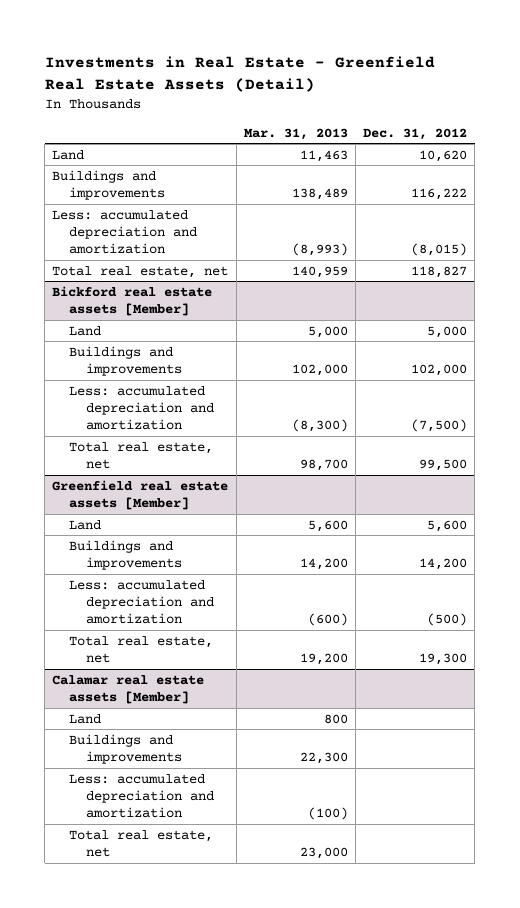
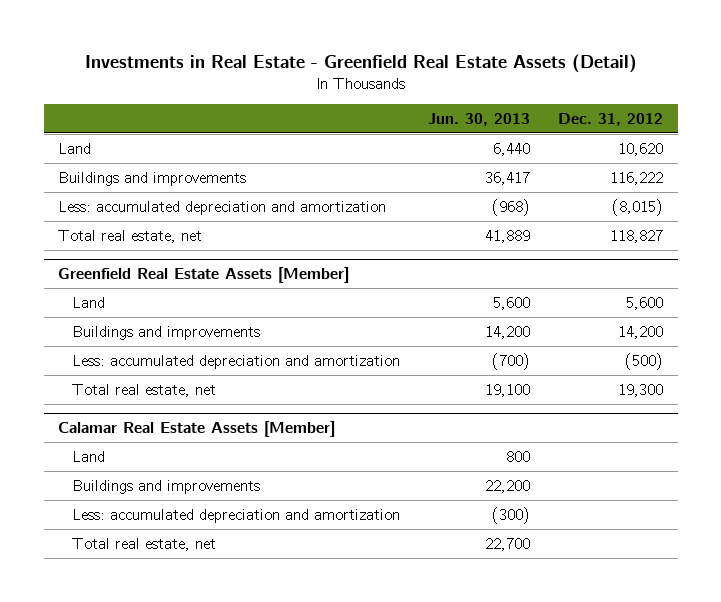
[243,127,348,140] Mar. 31, 2013 -> none
none -> [428,112,531,126] Jun. 30, 2013
[52,285,213,317] Bickford real estate assets [Member] -> none
[69,325,102,336] Land -> none
[69,345,182,377] Buildings and improvements -> none
[69,385,214,431] Less: accumulated depreciation and amortization -> none
[69,441,214,470] Total real estate, net -> none
[52,479,229,511] Greenfield real estate assets [Member] -> [57,266,349,283] Greenfield Real Estate Assets [Member]
[52,674,205,705] Calamar real estate assets [Member] -> [57,420,335,437] Calamar Real Estate Assets [Member]

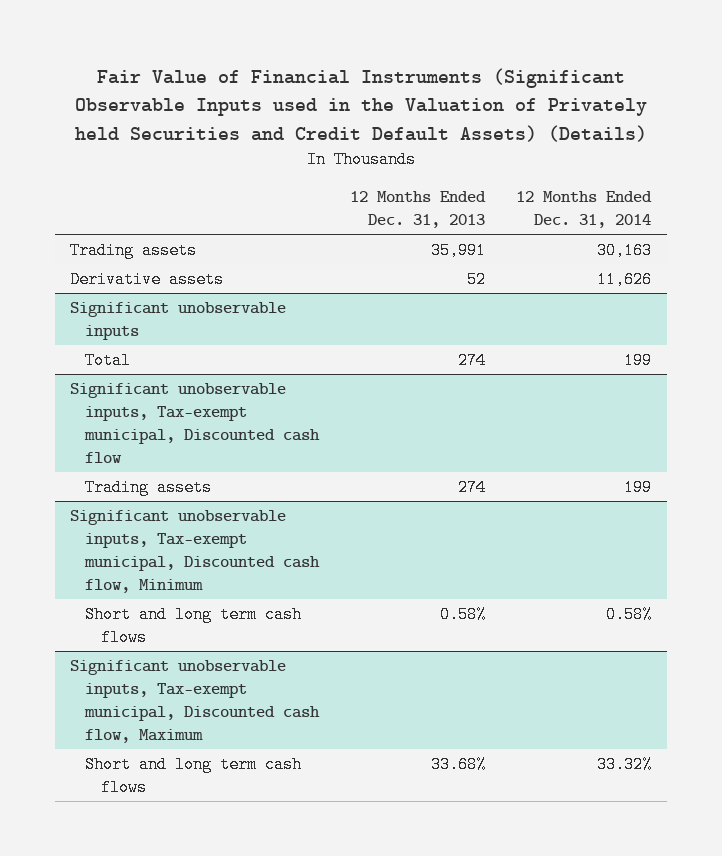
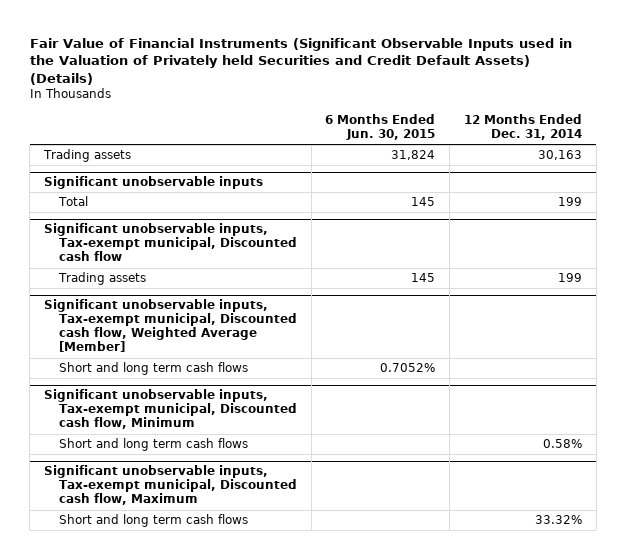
[350,191,487,229] 12 Months Ended Dec. 31, 2013 -> none
none -> [325,114,436,141] 6 Months Ended Jun. 30, 2015
[70,270,225,288] Derivative assets -> none
none -> [44,299,297,353] Significant unobservable inputs, Tax-exempt municipal, Discounted cash flow, Weighted Average [Member]
none -> [58,362,248,376] Short and long term cash flows

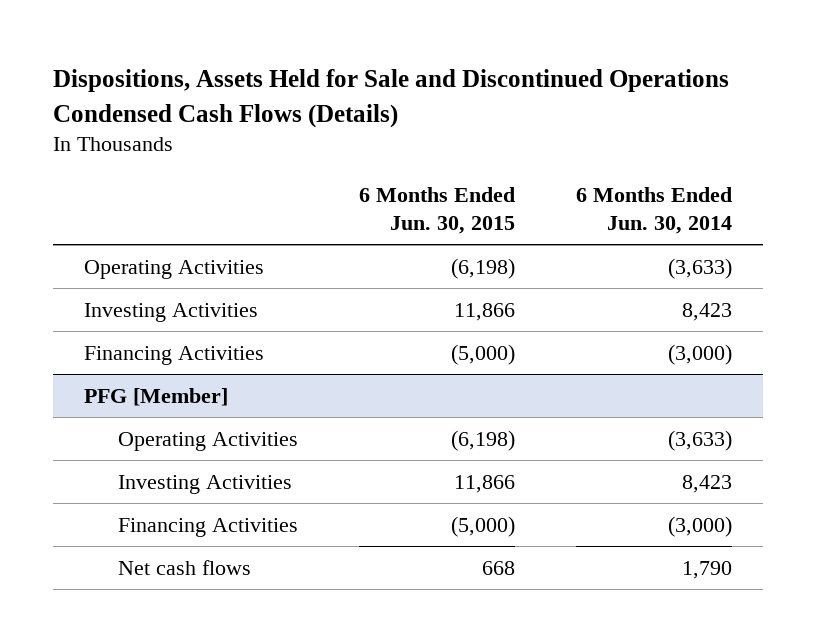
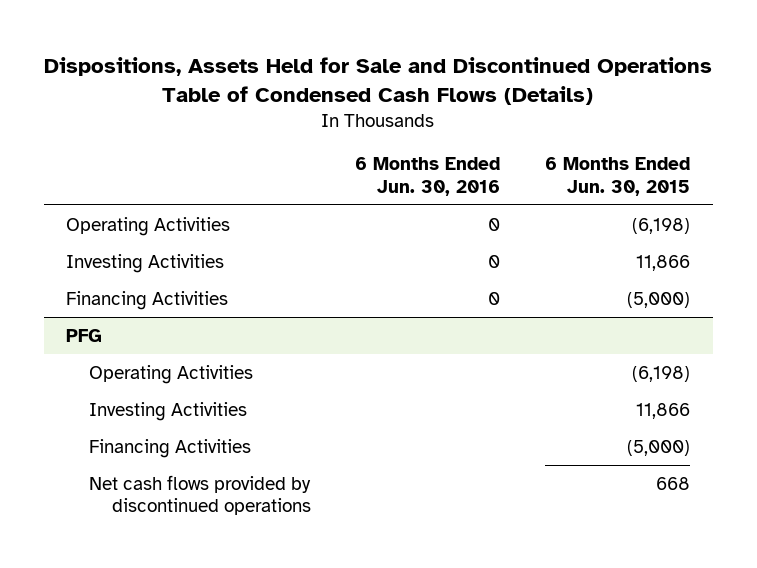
[53,69,730,128] Dispositions, Assets Held for Sale and Discontinued Operations Condensed Cash Flows (Details) -> [44,56,713,105] Dispositions, Assets Held for Sale and Discontinued Operations Table of Condensed Cash Flows (Details)
[576,186,733,234] 6 Months Ended Jun. 30, 2014 -> none
none -> [355,156,501,196] 6 Months Ended Jun. 30, 2016
[83,387,228,406] PFG [Member] -> [66,328,103,342] PFG
[118,559,252,575] Net cash flows -> [89,474,312,516] Net cash flows provided by discontinued operations

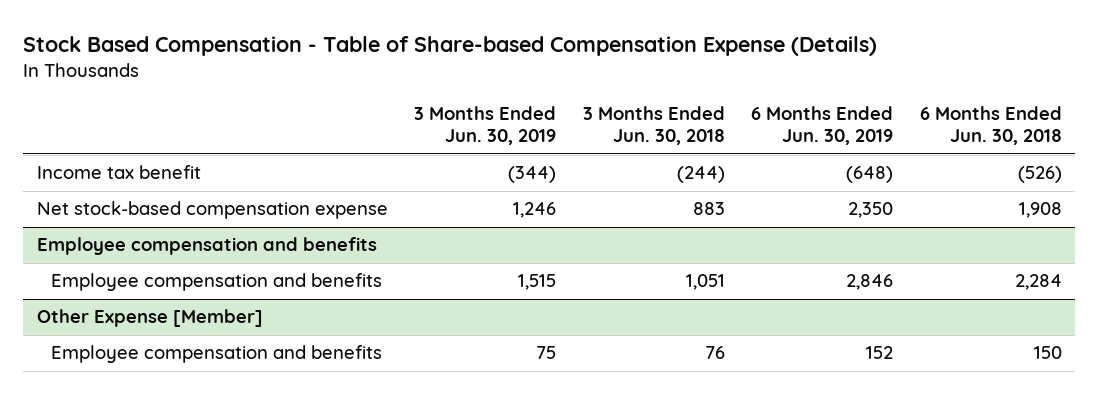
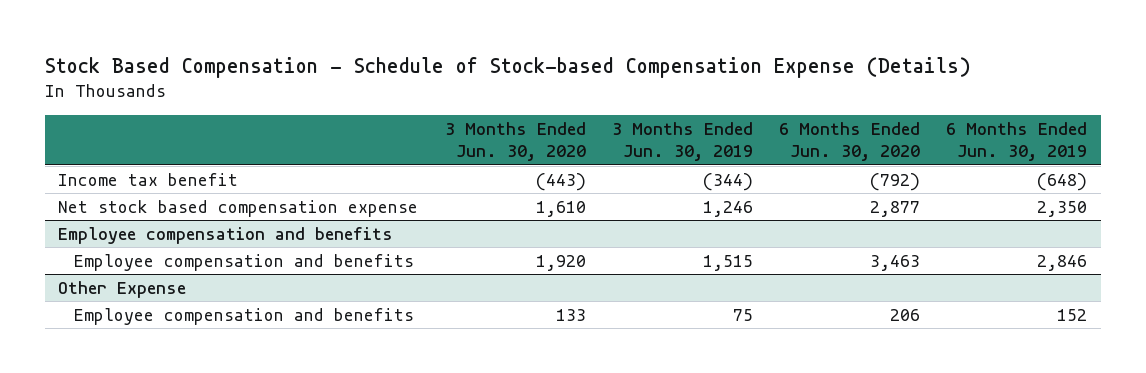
[23,36,878,57] Stock Based Compensation - Table of Share-based Compensation Expense (Details) -> [45,56,972,78] Stock Based Compensation - Schedule of Stock-based Compensation Expense (Details)
[582,106,725,146] 3 Months Ended Jun. 30, 2018 -> none
[919,106,1062,146] 6 Months Ended Jun. 30, 2018 -> none
none -> [444,121,586,162] 3 Months Ended Jun. 30, 2020
none -> [779,121,921,162] 6 Months Ended Jun. 30, 2020
[36,201,388,220] Net stock-based compensation expense -> [58,199,419,217] Net stock based compensation expense
[36,309,263,328] Other Expense [Member] -> [58,280,187,298] Other Expense

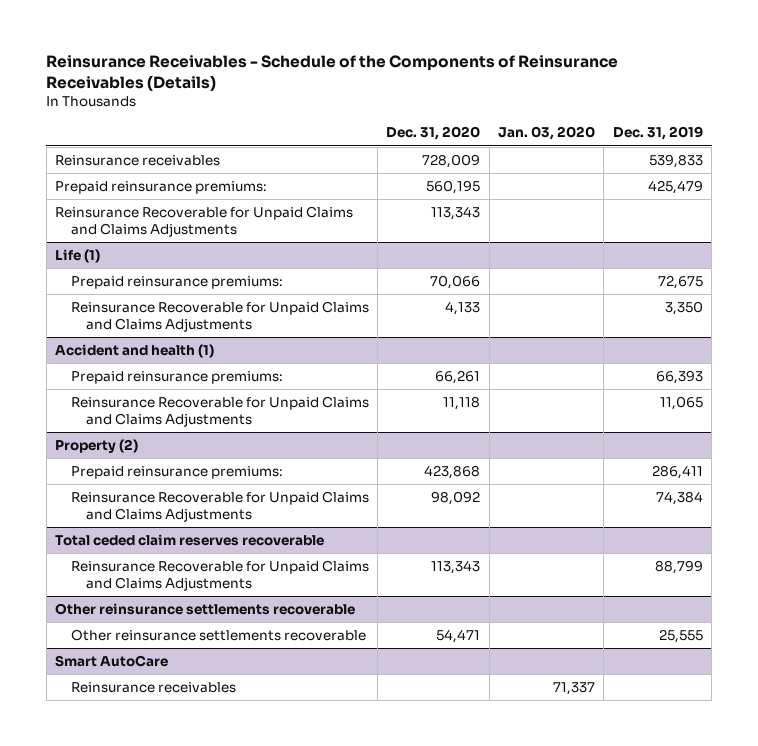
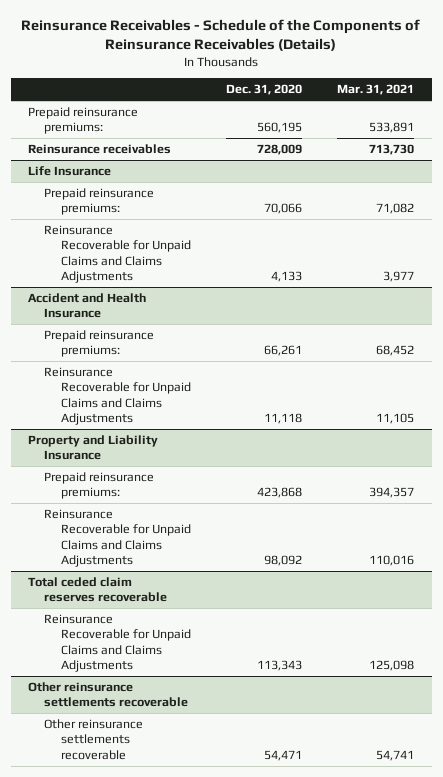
[498,126,596,141] Jan. 03, 2020 -> none
[612,126,703,141] Dec. 31, 2019 -> none
none -> [337,84,415,96] Mar. 31, 2021
[55,206,354,237] Reinsurance Recoverable for Unpaid Claims and Claims Adjustments -> none
[55,155,221,167] Reinsurance receivables -> [28,143,172,154] Reinsurance receivables
[55,249,101,264] Life (1) -> [28,165,112,176] Life Insurance
[55,344,215,359] Accident and health (1) -> [28,292,147,319] Accident and Health Insurance
[55,439,139,454] Property (2) -> [28,434,159,461] Property and Liability Insurance
[55,655,169,668] Smart AutoCare -> none
[70,682,236,694] Reinsurance receivables -> none

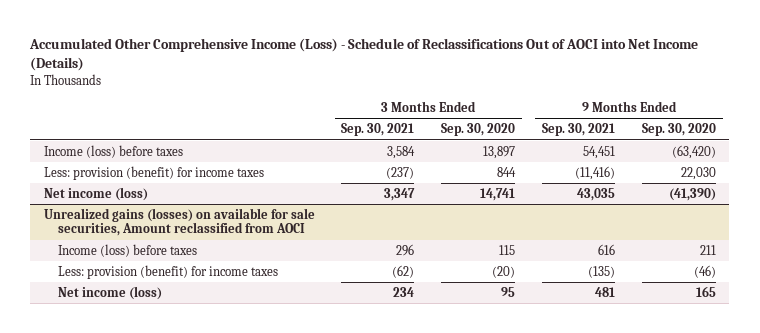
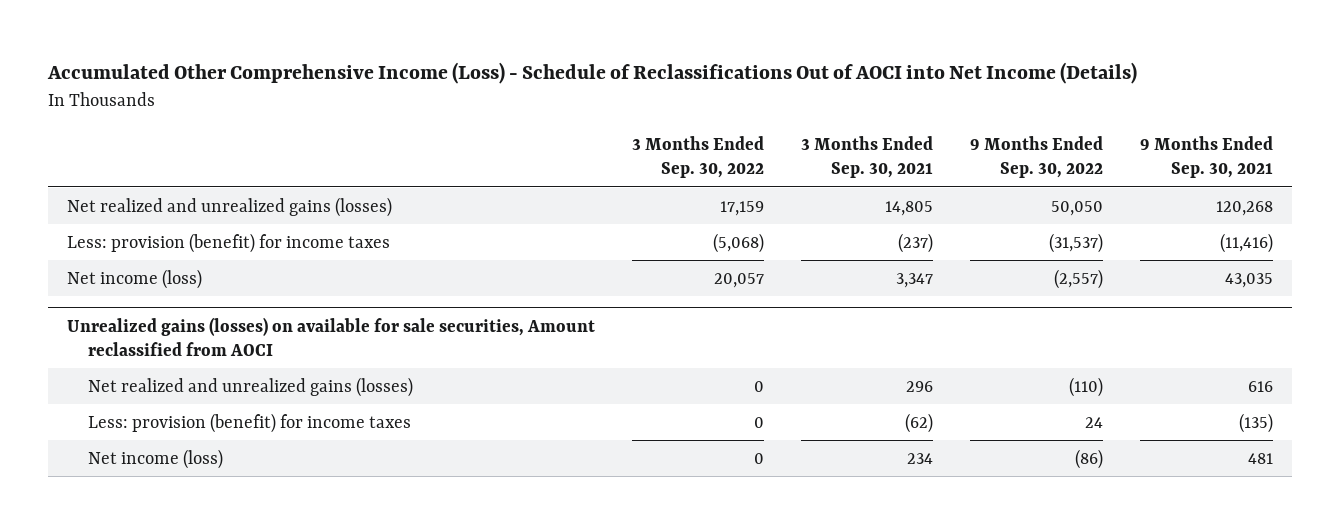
[441,123,516,137] Sep. 30, 2020 -> none
[641,123,716,137] Sep. 30, 2020 -> none
none -> [631,136,764,179] 3 Months Ended Sep. 30, 2022
none -> [970,136,1104,179] 9 Months Ended Sep. 30, 2022
[43,144,183,158] Income (loss) before taxes -> none
none -> [66,196,392,217] Net realized and unrealized gains (losses)
[57,243,197,257] Income (loss) before taxes -> [88,376,414,397] Net realized and unrealized gains (losses)

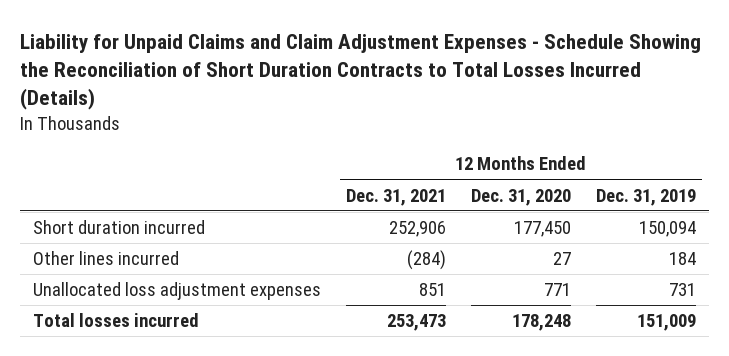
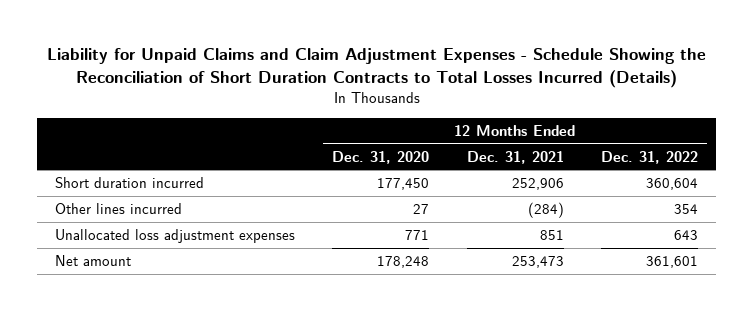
[596,188,697,206] Dec. 31, 2019 -> none
none -> [600,150,698,164] Dec. 31, 2022
[32,313,199,328] Total losses incurred -> [55,254,132,266] Net amount

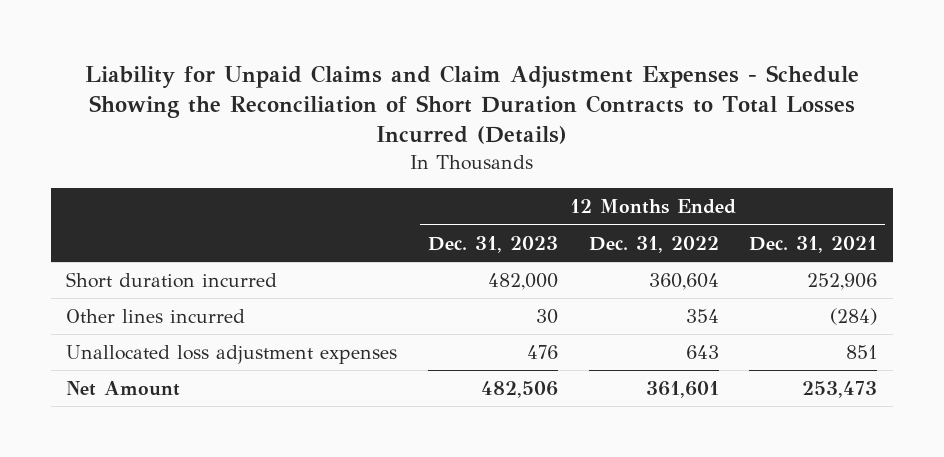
[332,150,430,164] Dec. 31, 2020 -> none
none -> [428,235,559,253] Dec. 31, 2023
[55,254,132,266] Net amount -> [66,380,181,396] Net Amount

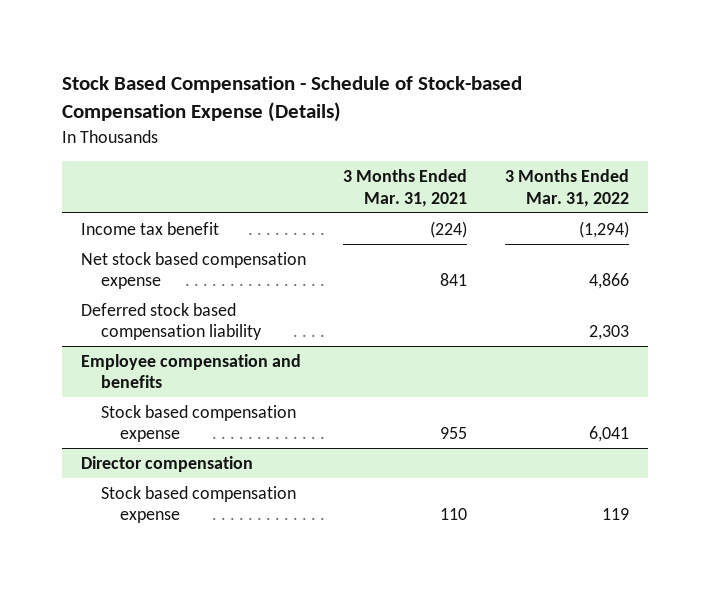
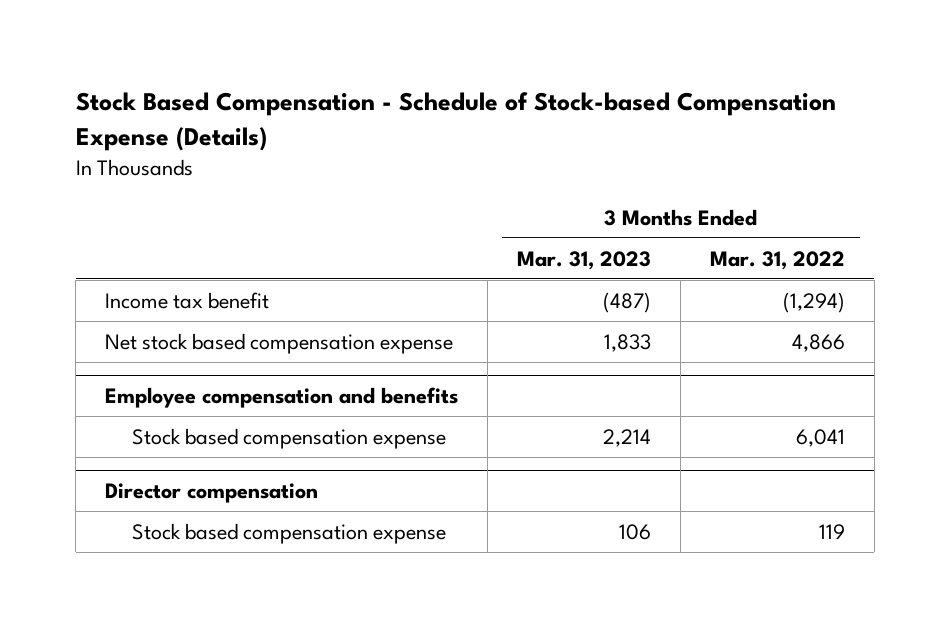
[343,169,468,207] 3 Months Ended Mar. 31, 2021 -> none
none -> [517,250,652,270] Mar. 31, 2023
[80,302,262,341] Deferred stock based compensation liability -> none

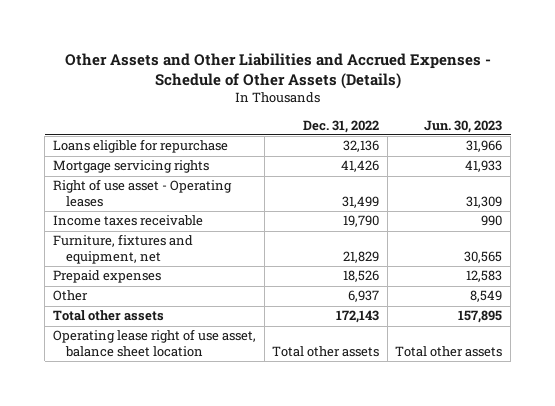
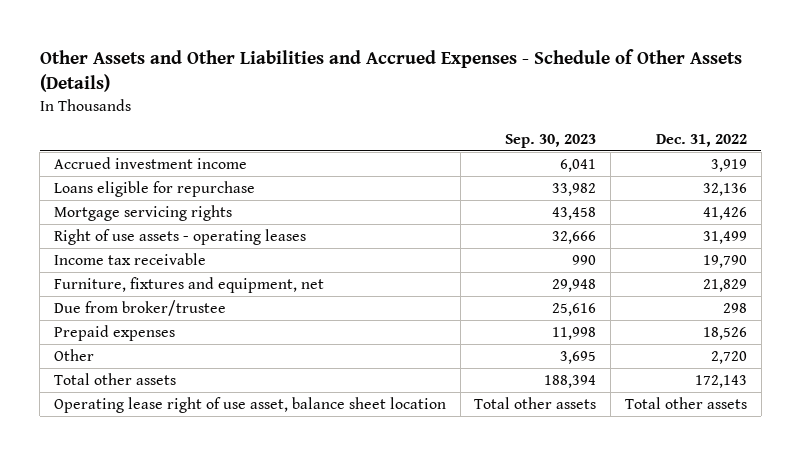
[424,119,503,133] Jun. 30, 2023 -> none
none -> [505,134,597,149] Sep. 30, 2023
none -> [53,156,247,169] Accrued investment income
[53,179,233,207] Right of use asset - Operating leases -> [53,228,306,245] Right of use assets - operating leases
[53,215,204,227] Income taxes receivable -> [53,252,206,265] Income tax receivable
none -> [53,299,226,316] Due from broker/trustee
[348,290,380,303] 6,937 -> [710,350,747,364] 2,720

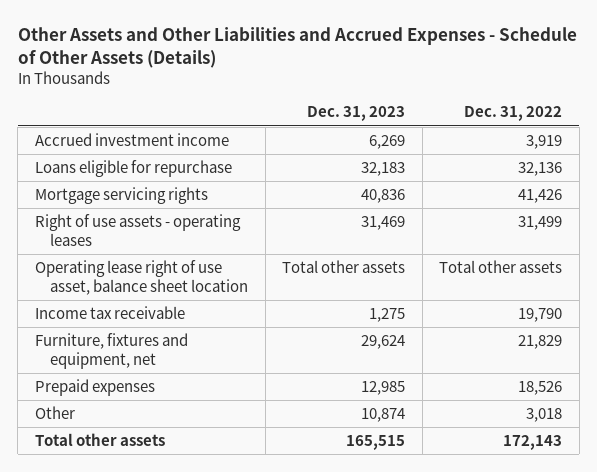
[505,134,597,149] Sep. 30, 2023 -> none
none -> [307,106,406,122] Dec. 31, 2023
[53,396,446,413] Operating lease right of use asset, balance sheet location -> [34,259,249,295] Operating lease right of use asset, balance sheet location
[53,299,226,316] Due from broker/trustee -> none
[710,350,747,364] 2,720 -> [526,407,563,422] 3,018

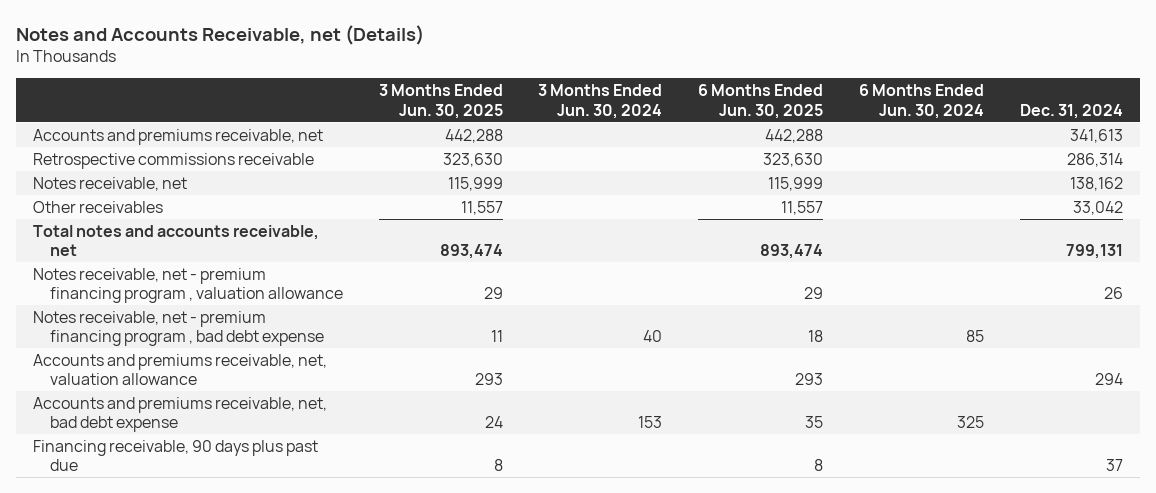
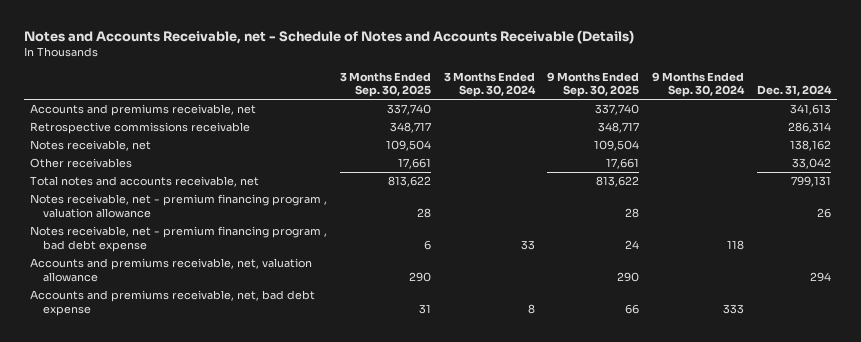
[15,24,424,45] Notes and Accounts Receivable, net (Details) -> [23,30,634,45] Notes and Accounts Receivable, net - Schedule of Notes and Accounts Receivable (Details)
[378,84,503,119] 3 Months Ended Jun. 30, 2025 -> none
[538,84,663,119] 3 Months Ended Jun. 30, 2024 -> none
[698,84,824,119] 6 Months Ended Jun. 30, 2025 -> none
[858,84,984,119] 6 Months Ended Jun. 30, 2024 -> none
none -> [339,71,431,97] 3 Months Ended Sep. 30, 2025
none -> [443,71,536,97] 3 Months Ended Sep. 30, 2024
none -> [547,71,640,97] 9 Months Ended Sep. 30, 2025
none -> [652,71,746,97] 9 Months Ended Sep. 30, 2024
[33,439,319,472] Financing receivable, 90 days plus past due -> none

